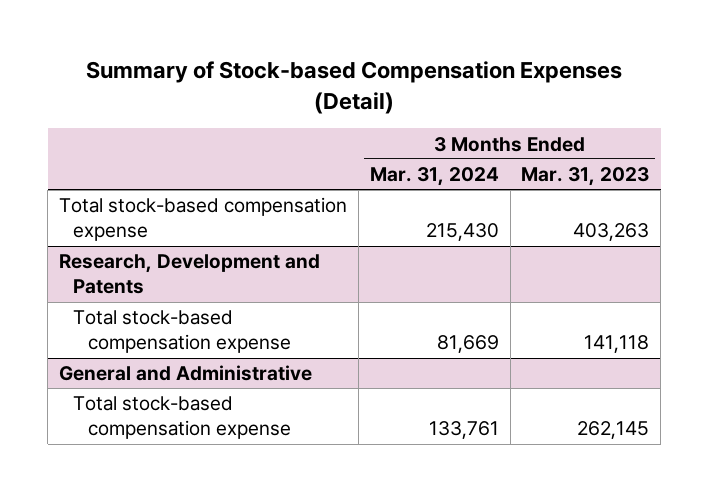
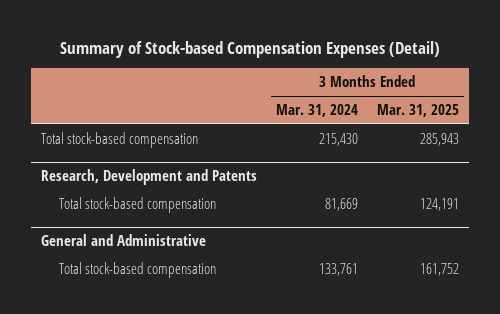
[521,167,650,187] Mar. 31, 2023 -> none
none -> [377,104,460,118] Mar. 31, 2025
[59,197,348,242] Total stock-based compensation expense -> [40,132,198,149] Total stock-based compensation
[73,310,291,354] Total stock-based compensation expense -> [58,197,216,214] Total stock-based compensation
[73,396,291,440] Total stock-based compensation expense -> [58,262,216,279] Total stock-based compensation

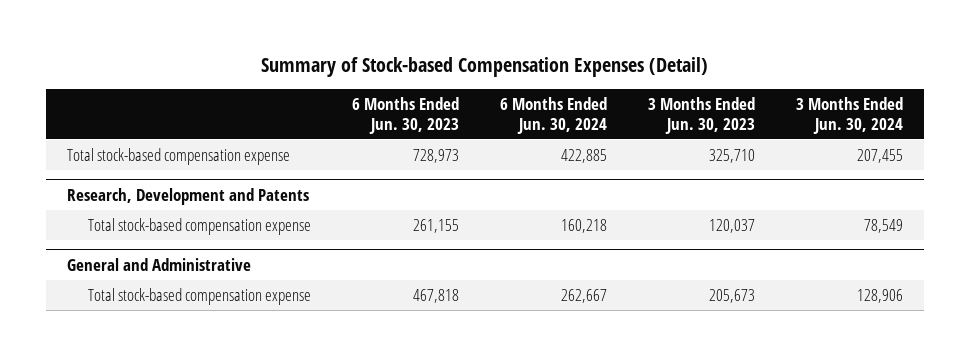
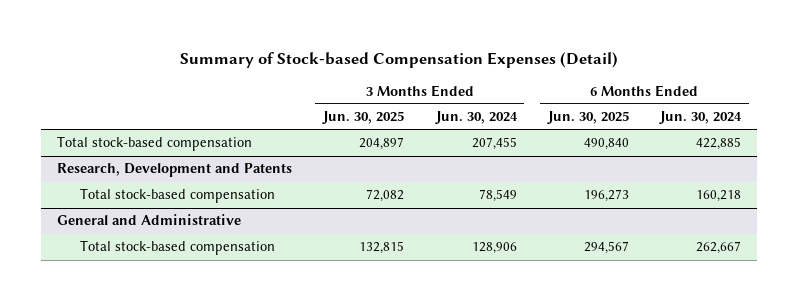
[352,96,460,134] 6 Months Ended Jun. 30, 2023 -> none
[648,96,756,134] 3 Months Ended Jun. 30, 2023 -> none
none -> [322,111,405,125] Jun. 30, 2025
none -> [546,111,629,125] Jun. 30, 2025
[66,147,290,165] Total stock-based compensation expense -> [57,136,253,152] Total stock-based compensation
[88,217,312,235] Total stock-based compensation expense -> [79,188,275,204] Total stock-based compensation
[88,287,312,305] Total stock-based compensation expense -> [79,240,275,256] Total stock-based compensation

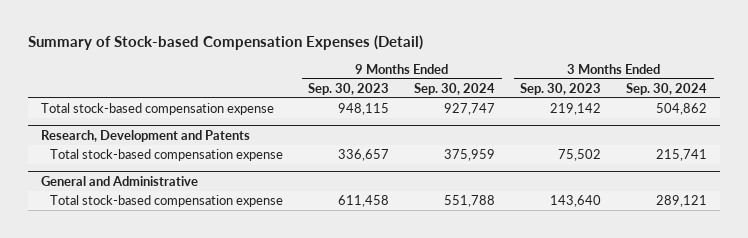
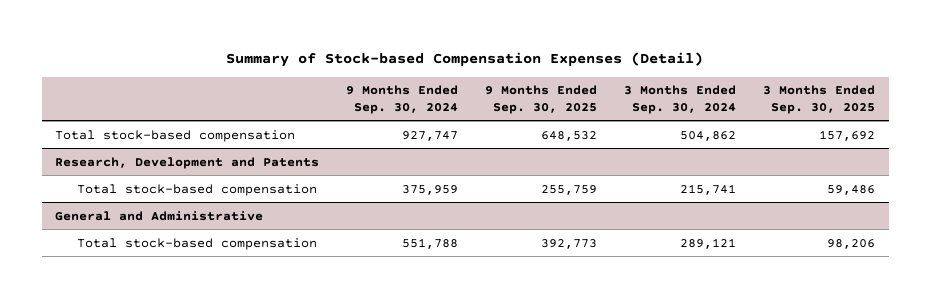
[308,82,390,95] Sep. 30, 2023 -> none
[520,82,602,95] Sep. 30, 2023 -> none
none -> [485,85,598,114] 9 Months Ended Sep. 30, 2025
none -> [763,85,876,114] 3 Months Ended Sep. 30, 2025
[40,102,274,115] Total stock-based compensation expense -> [55,129,296,142] Total stock-based compensation
[50,148,284,161] Total stock-based compensation expense -> [76,183,317,196] Total stock-based compensation
[50,194,284,207] Total stock-based compensation expense -> [76,237,317,250] Total stock-based compensation

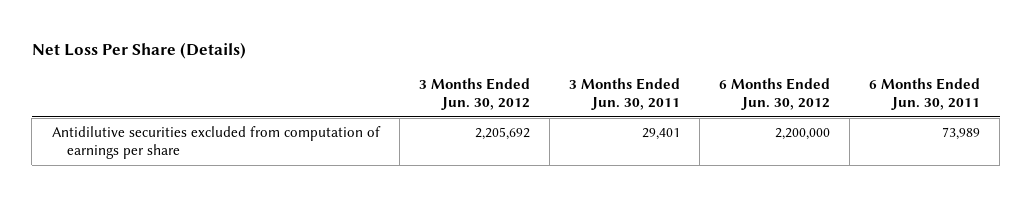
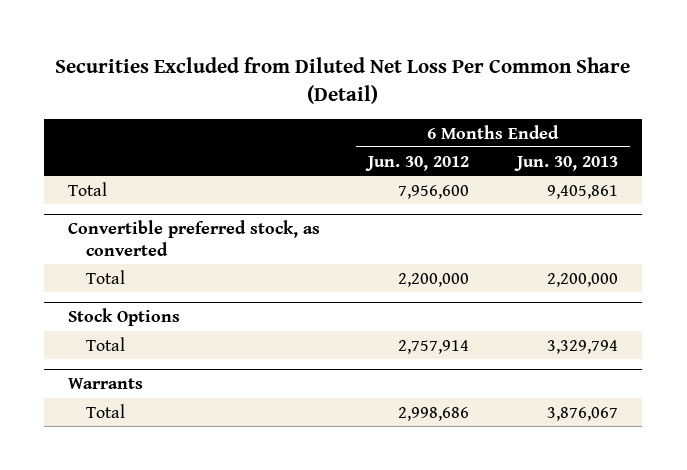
[31,42,246,60] Net Loss Per Share (Details) -> [55,56,631,104] Securities Excluded from Diluted Net Loss Per Common Share (Detail)
[418,78,530,111] 3 Months Ended Jun. 30, 2012 -> none
[568,78,680,111] 3 Months Ended Jun. 30, 2011 -> none
[869,78,981,111] 6 Months Ended Jun. 30, 2011 -> none
none -> [514,155,619,171] Jun. 30, 2013
[51,126,381,159] Antidilutive securities excluded from computation of earnings per share -> none
none -> [68,181,108,196] Total
none -> [68,220,321,256] Convertible preferred stock, as converted
none -> [86,269,126,284] Total
none -> [68,308,181,327] Stock Options
none -> [86,336,126,351] Total
none -> [68,378,144,390] Warrants
none -> [86,403,126,418] Total

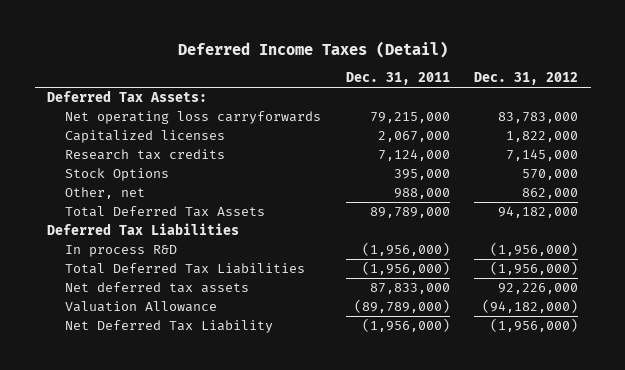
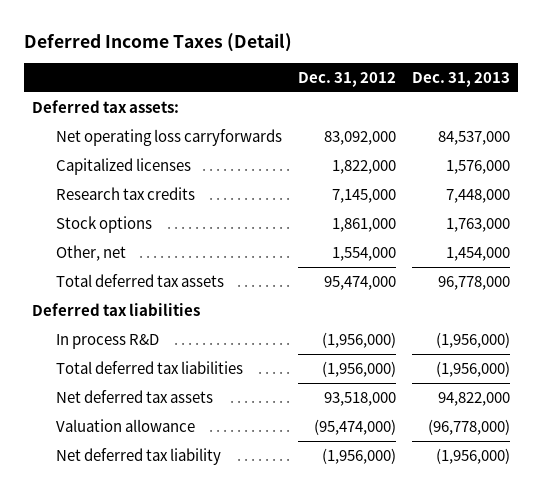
[345,71,450,85] Dec. 31, 2011 -> none
none -> [411,72,510,88] Dec. 31, 2013
[46,90,207,103] Deferred Tax Assets: -> [32,99,180,113] Deferred tax assets:
[498,112,579,124] 83,783,000 -> [324,130,397,145] 83,092,000
[65,168,170,182] Stock Options -> [56,215,153,233] Stock options
[522,169,579,181] 570,000 -> [332,217,397,232] 1,861,000
[522,188,579,200] 862,000 -> [332,246,397,261] 1,554,000
[65,206,266,218] Total Deferred Tax Assets -> [56,273,225,287] Total deferred tax assets
[498,206,579,219] 94,182,000 -> [324,275,397,290] 95,474,000
[46,223,239,236] Deferred Tax Liabilities -> [32,302,201,316] Deferred tax liabilities
[65,263,306,275] Total Deferred Tax Liabilities -> [56,360,244,374] Total deferred tax liabilities
[498,283,579,295] 92,226,000 -> [324,391,397,406] 93,518,000
[65,301,218,313] Valuation Allowance -> [56,418,196,432] Valuation allowance
[482,299,579,314] (94,182,000) -> [314,418,397,435] (95,474,000)
[65,320,274,334] Net Deferred Tax Liability -> [56,447,222,465] Net deferred tax liability

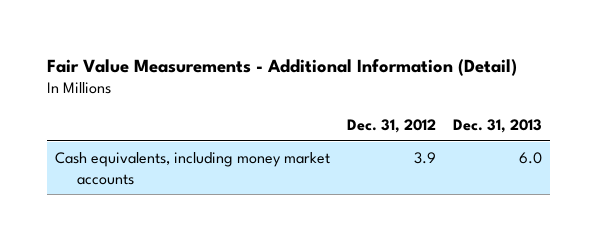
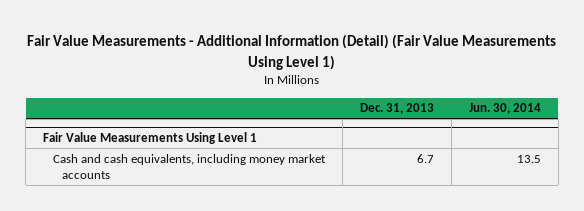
[46,58,517,76] Fair Value Measurements - Additional Information (Detail) -> [26,34,556,70] Fair Value Measurements - Additional Information (Detail) (Fair Value Measurements Using Level 1)
[347,119,437,134] Dec. 31, 2012 -> none
none -> [468,103,541,115] Jun. 30, 2014
none -> [43,131,258,144] Fair Value Measurements Using Level 1
[55,152,331,185] Cash equivalents, including money market accounts -> [52,153,326,179] Cash and cash equivalents, including money market accounts
[519,152,543,165] 6.0 -> [416,153,434,163] 6.7

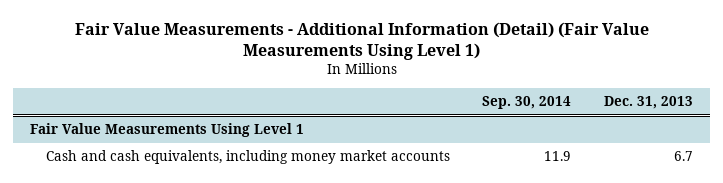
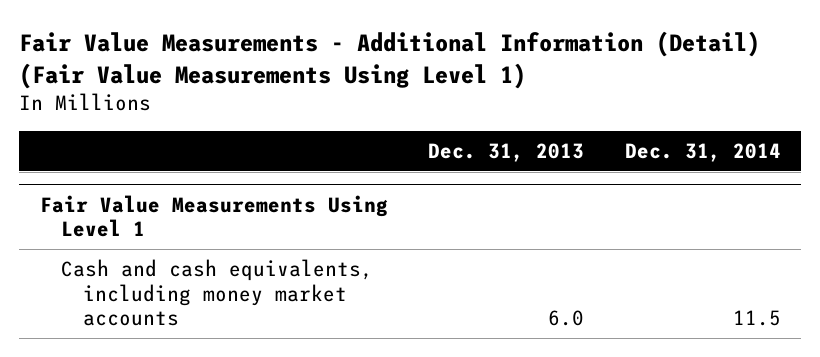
[482,96,572,110] Sep. 30, 2014 -> none
none -> [624,142,781,162] Dec. 31, 2014
[674,151,694,162] 6.7 -> [548,310,585,327] 6.0

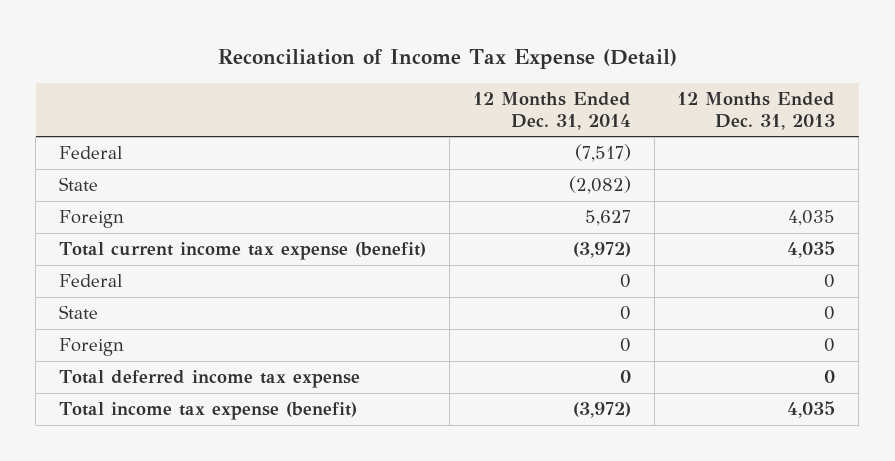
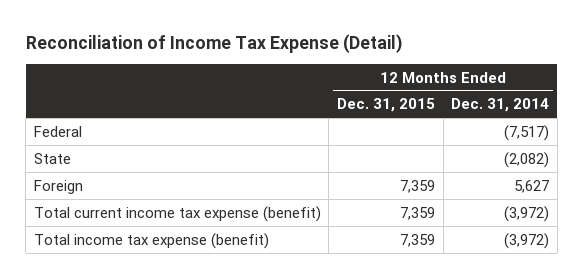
[677,91,836,130] 12 Months Ended Dec. 31, 2013 -> none
none -> [336,98,435,113] Dec. 31, 2015
[59,274,124,288] Federal -> none
[59,305,99,320] State -> none
[59,338,125,357] Foreign -> none
[59,370,361,389] Total deferred income tax expense -> none

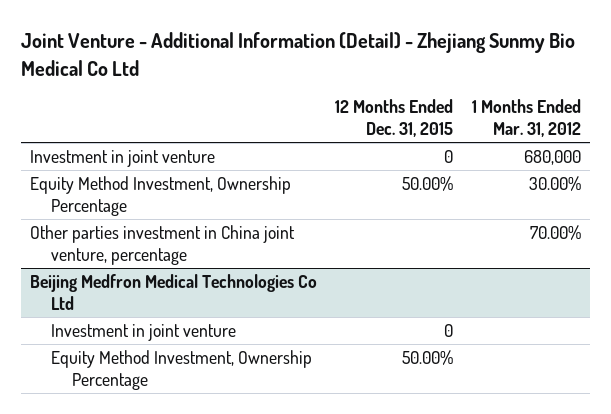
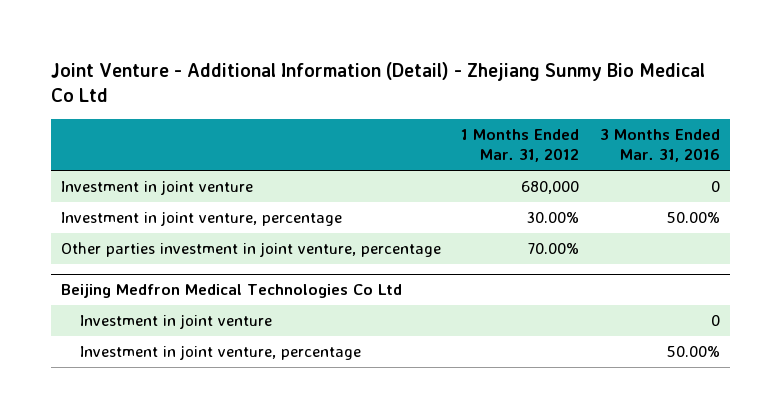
[335,99,454,138] 12 Months Ended Dec. 31, 2015 -> none
none -> [599,129,720,163] 3 Months Ended Mar. 31, 2016
[30,175,292,217] Equity Method Investment, Ownership Percentage -> [60,211,342,227] Investment in joint venture, percentage
[30,224,296,266] Other parties investment in China joint venture, percentage -> [60,242,441,258] Other parties investment in joint venture, percentage
[50,349,312,391] Equity Method Investment, Ownership Percentage -> [80,345,362,361] Investment in joint venture, percentage

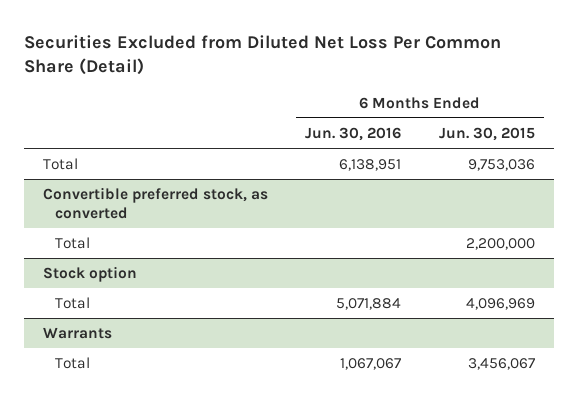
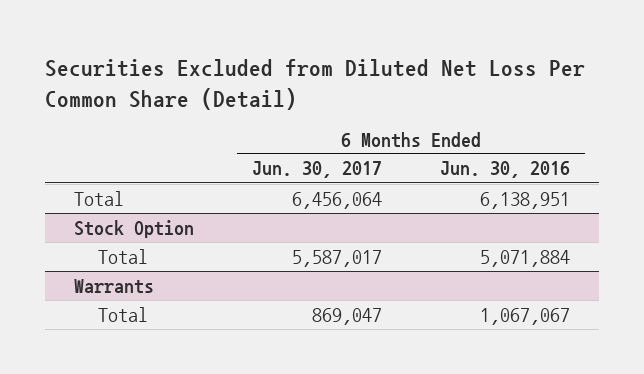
[438,126,535,141] Jun. 30, 2015 -> none
none -> [251,161,382,179] Jun. 30, 2017
[42,186,268,219] Convertible preferred stock, as converted -> none
[55,236,91,249] Total -> none
[42,265,137,282] Stock option -> [73,219,194,238] Stock Option

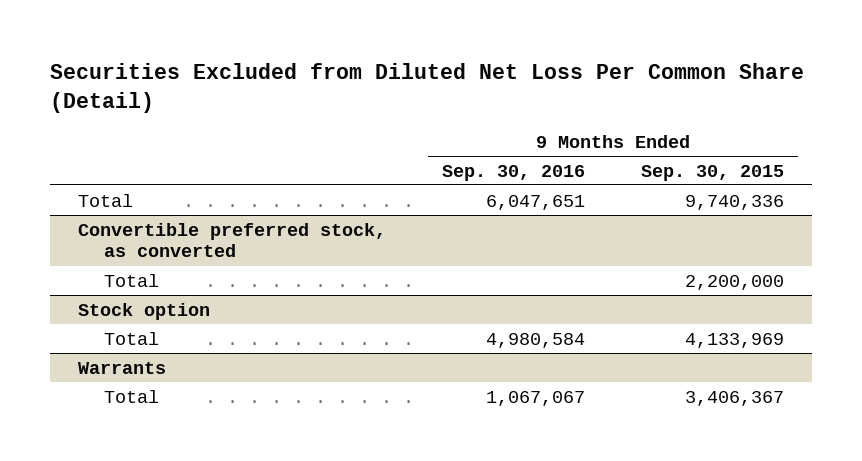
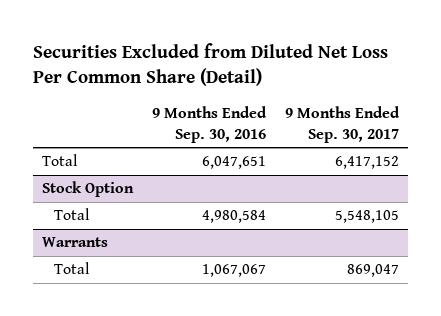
[641,164,785,181] Sep. 30, 2015 -> none
none -> [284,105,400,143] 9 Months Ended Sep. 30, 2017
[78,222,387,258] Convertible preferred stock, as converted -> none
[104,273,160,287] Total -> none
[78,302,211,320] Stock option -> [42,181,135,198] Stock Option

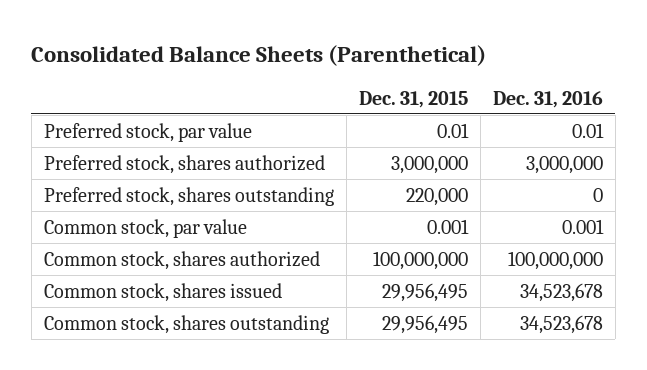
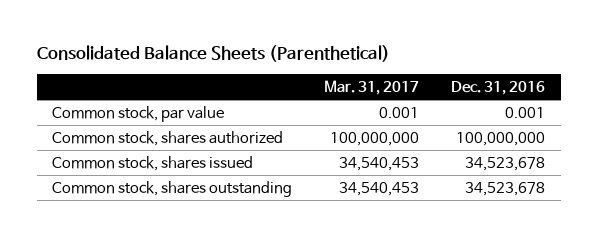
[358,91,468,109] Dec. 31, 2015 -> none
none -> [324,79,420,95] Mar. 31, 2017
[43,122,252,142] Preferred stock, par value -> none
[43,154,325,174] Preferred stock, shares authorized -> none
[43,186,334,206] Preferred stock, shares outstanding -> none

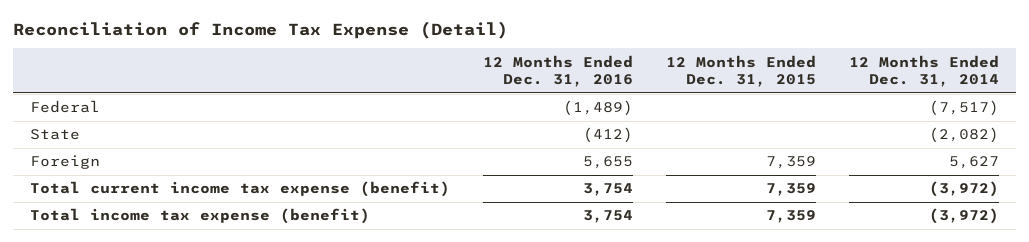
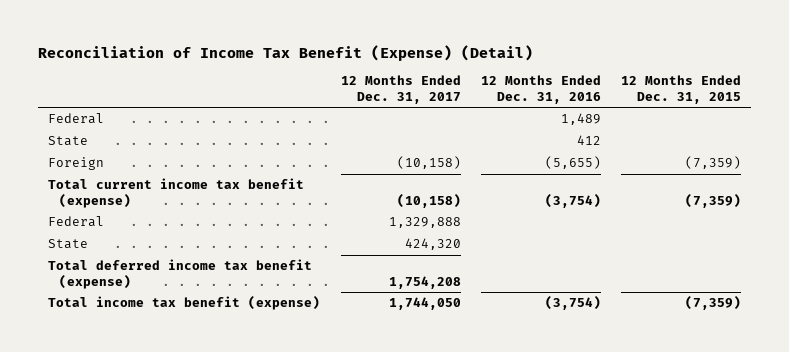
[12,20,508,39] Reconciliation of Income Tax Expense (Detail) -> [38,44,534,61] Reconciliation of Income Tax Benefit (Expense) (Detail)
[849,54,1000,88] 12 Months Ended Dec. 31, 2014 -> none
none -> [340,75,461,104] 12 Months Ended Dec. 31, 2017
[562,100,633,117] (1,489) -> [560,113,601,126] 1,489
[582,127,633,144] (412) -> [576,135,601,146] 412
[582,156,633,170] 5,655 -> [544,156,601,170] (5,655)
[765,156,816,170] 7,359 -> [684,156,741,170] (7,359)
[29,181,450,198] Total current income tax expense (benefit) -> [48,178,305,208] Total current income tax benefit (expense)
[582,183,633,197] 3,754 -> [544,193,601,208] (3,754)
[765,183,816,197] 7,359 -> [684,193,741,208] (7,359)
none -> [48,216,105,228] Federal
none -> [48,239,89,250] State
none -> [48,259,313,289] Total deferred income tax benefit (expense)
[29,208,370,225] Total income tax expense (benefit) -> [48,296,321,311] Total income tax benefit (expense)
[582,210,633,224] 3,754 -> [544,296,601,311] (3,754)
[765,210,816,224] 7,359 -> [684,296,741,311] (7,359)

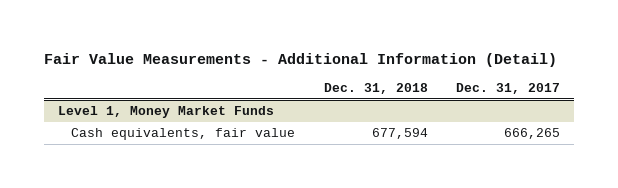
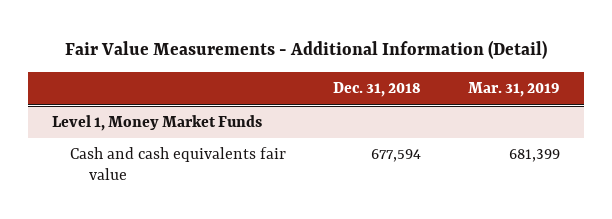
[455,83,560,95] Dec. 31, 2017 -> none
none -> [468,82,561,98] Mar. 31, 2019
[71,128,296,141] Cash equivalents, fair value -> [70,147,287,181] Cash and cash equivalents fair value

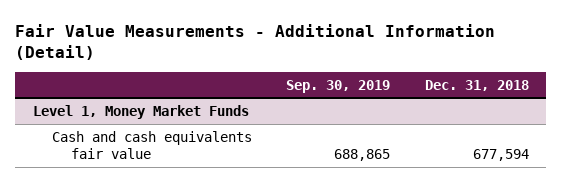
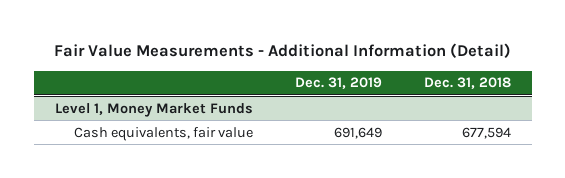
[286,79,391,93] Sep. 30, 2019 -> none
none -> [294,77,382,90] Dec. 31, 2019
[51,130,252,160] Cash and cash equivalents fair value -> [73,126,253,141] Cash equivalents, fair value

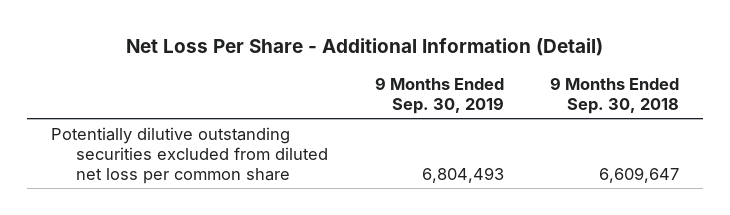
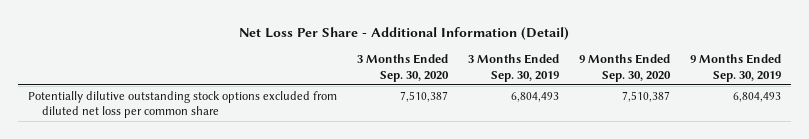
[550,76,680,114] 9 Months Ended Sep. 30, 2018 -> none
none -> [356,54,449,82] 3 Months Ended Sep. 30, 2020
none -> [467,54,559,82] 3 Months Ended Sep. 30, 2019
none -> [578,54,671,82] 9 Months Ended Sep. 30, 2020
[50,126,328,184] Potentially dilutive outstanding securities excluded from diluted net loss per common share -> [27,91,337,119] Potentially dilutive outstanding stock options excluded from diluted net loss per common share

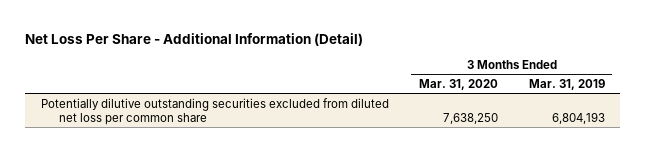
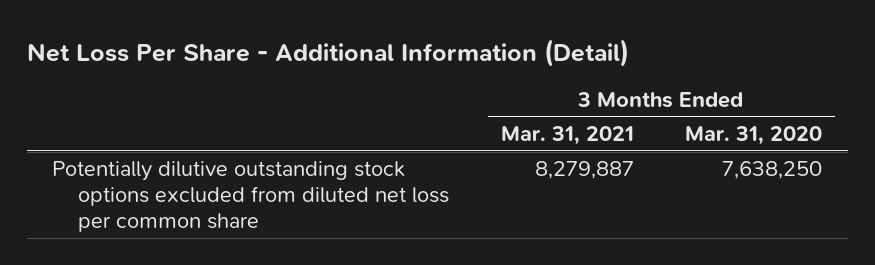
[528,79,605,91] Mar. 31, 2019 -> none
none -> [500,125,634,145] Mar. 31, 2021
[40,97,389,126] Potentially dilutive outstanding securities excluded from diluted net loss per common share -> [52,161,450,233] Potentially dilutive outstanding stock options excluded from diluted net loss per common share

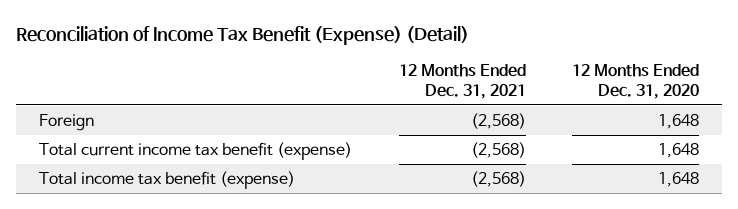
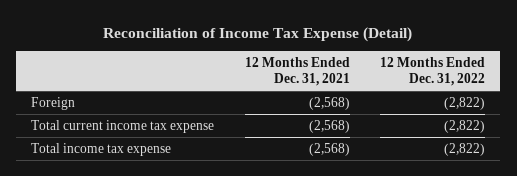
[15,26,469,46] Reconciliation of Income Tax Benefit (Expense) (Detail) -> [103,26,413,42] Reconciliation of Income Tax Expense (Detail)
[572,64,700,99] 12 Months Ended Dec. 31, 2020 -> none
none -> [380,56,486,87] 12 Months Ended Dec. 31, 2022
[39,142,353,161] Total current income tax benefit (expense) -> [31,119,215,133] Total current income tax expense
[39,171,296,190] Total income tax benefit (expense) -> [31,142,172,156] Total income tax expense

